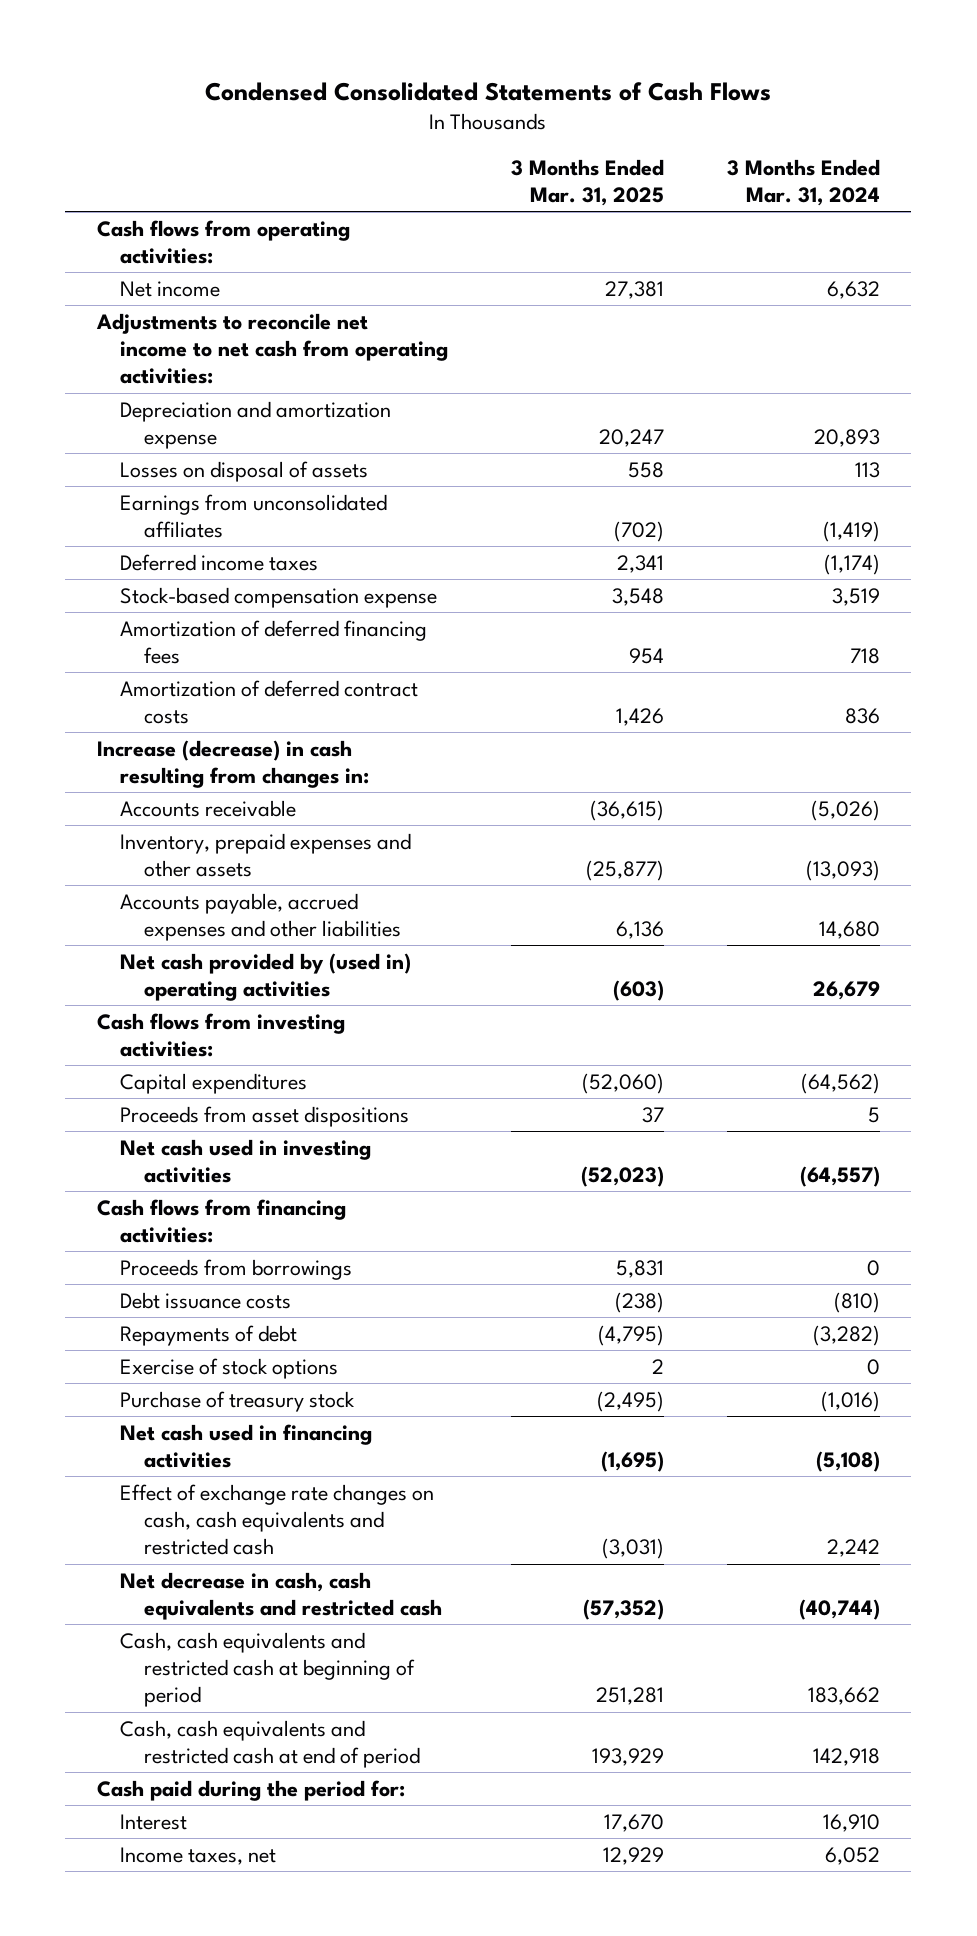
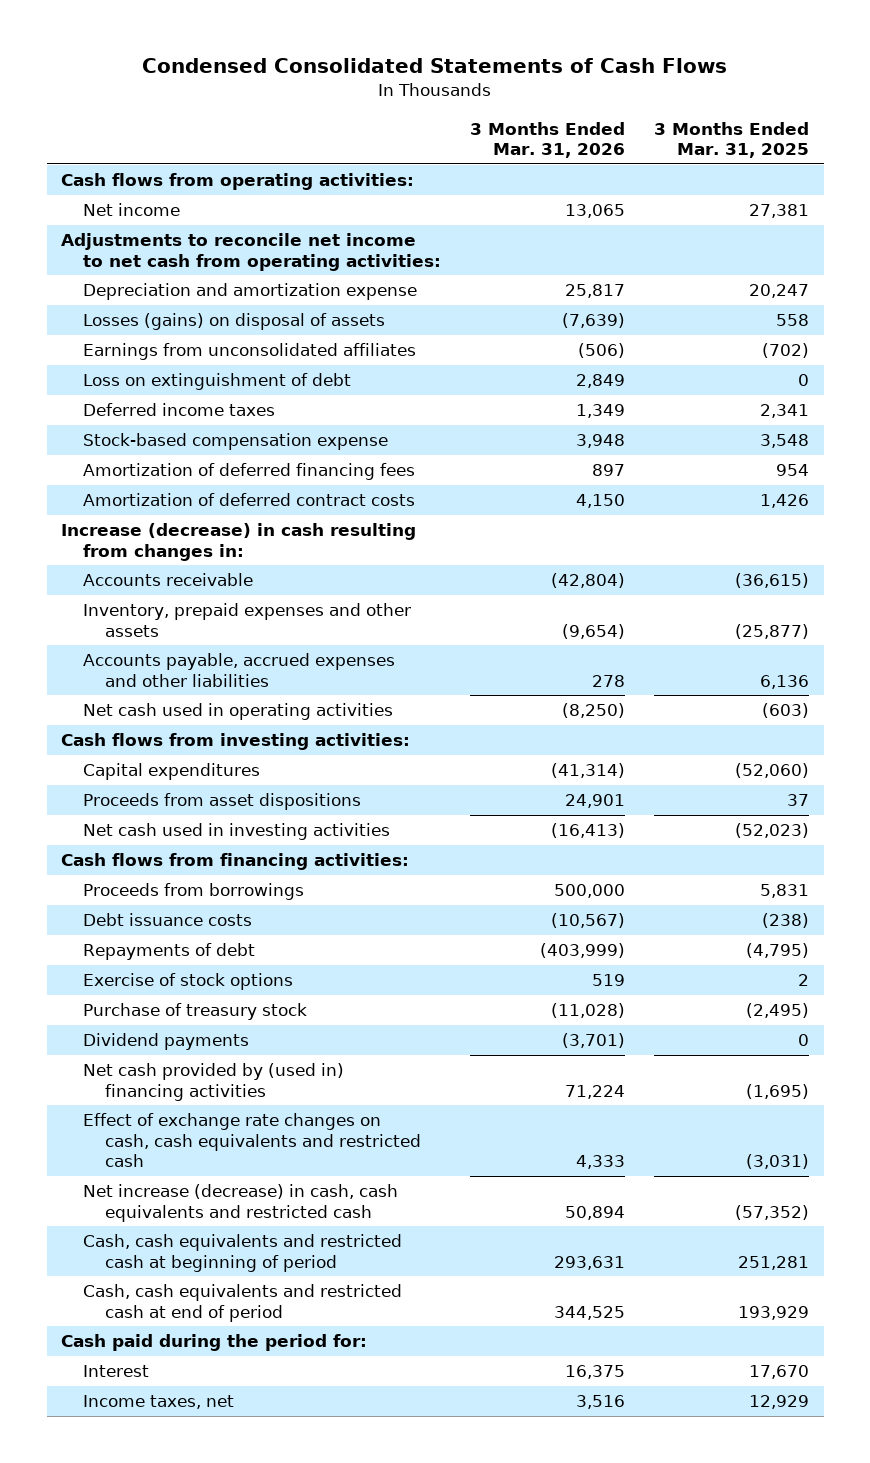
[726,158,880,207] 3 Months Ended Mar. 31, 2024 -> none
none -> [470,121,626,159] 3 Months Ended Mar. 31, 2026
[120,460,369,482] Losses on disposal of assets -> [83,313,386,331] Losses (gains) on disposal of assets
none -> [83,373,352,391] Loss on extinguishment of debt
[120,952,412,1002] Net cash provided by (used in) operating activities -> [83,703,394,721] Net cash used in operating activities
none -> [83,1033,250,1051] Dividend payments
[120,1423,373,1469] Net cash used in financing activities -> [83,1063,345,1101] Net cash provided by (used in) financing activities
[120,1571,442,1621] Net decrease in cash, cash equivalents and restricted cash -> [83,1184,399,1222] Net increase (decrease) in cash, cash equivalents and restricted cash

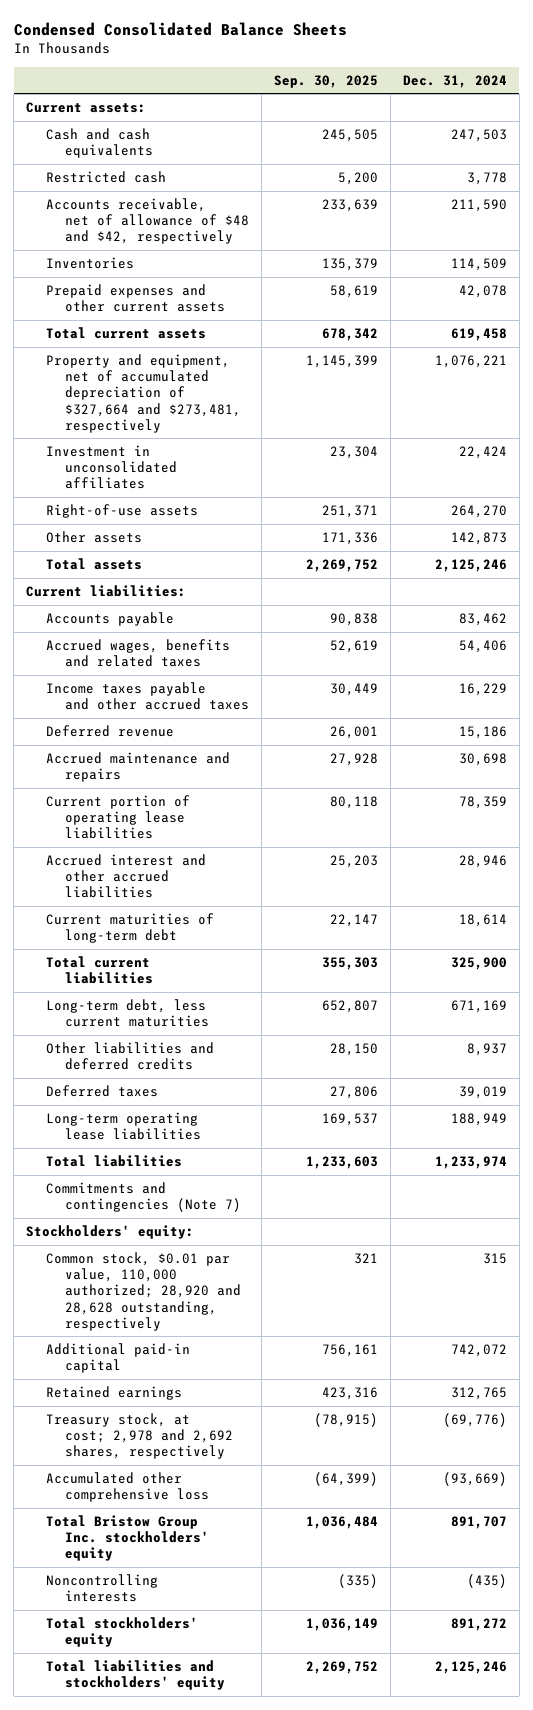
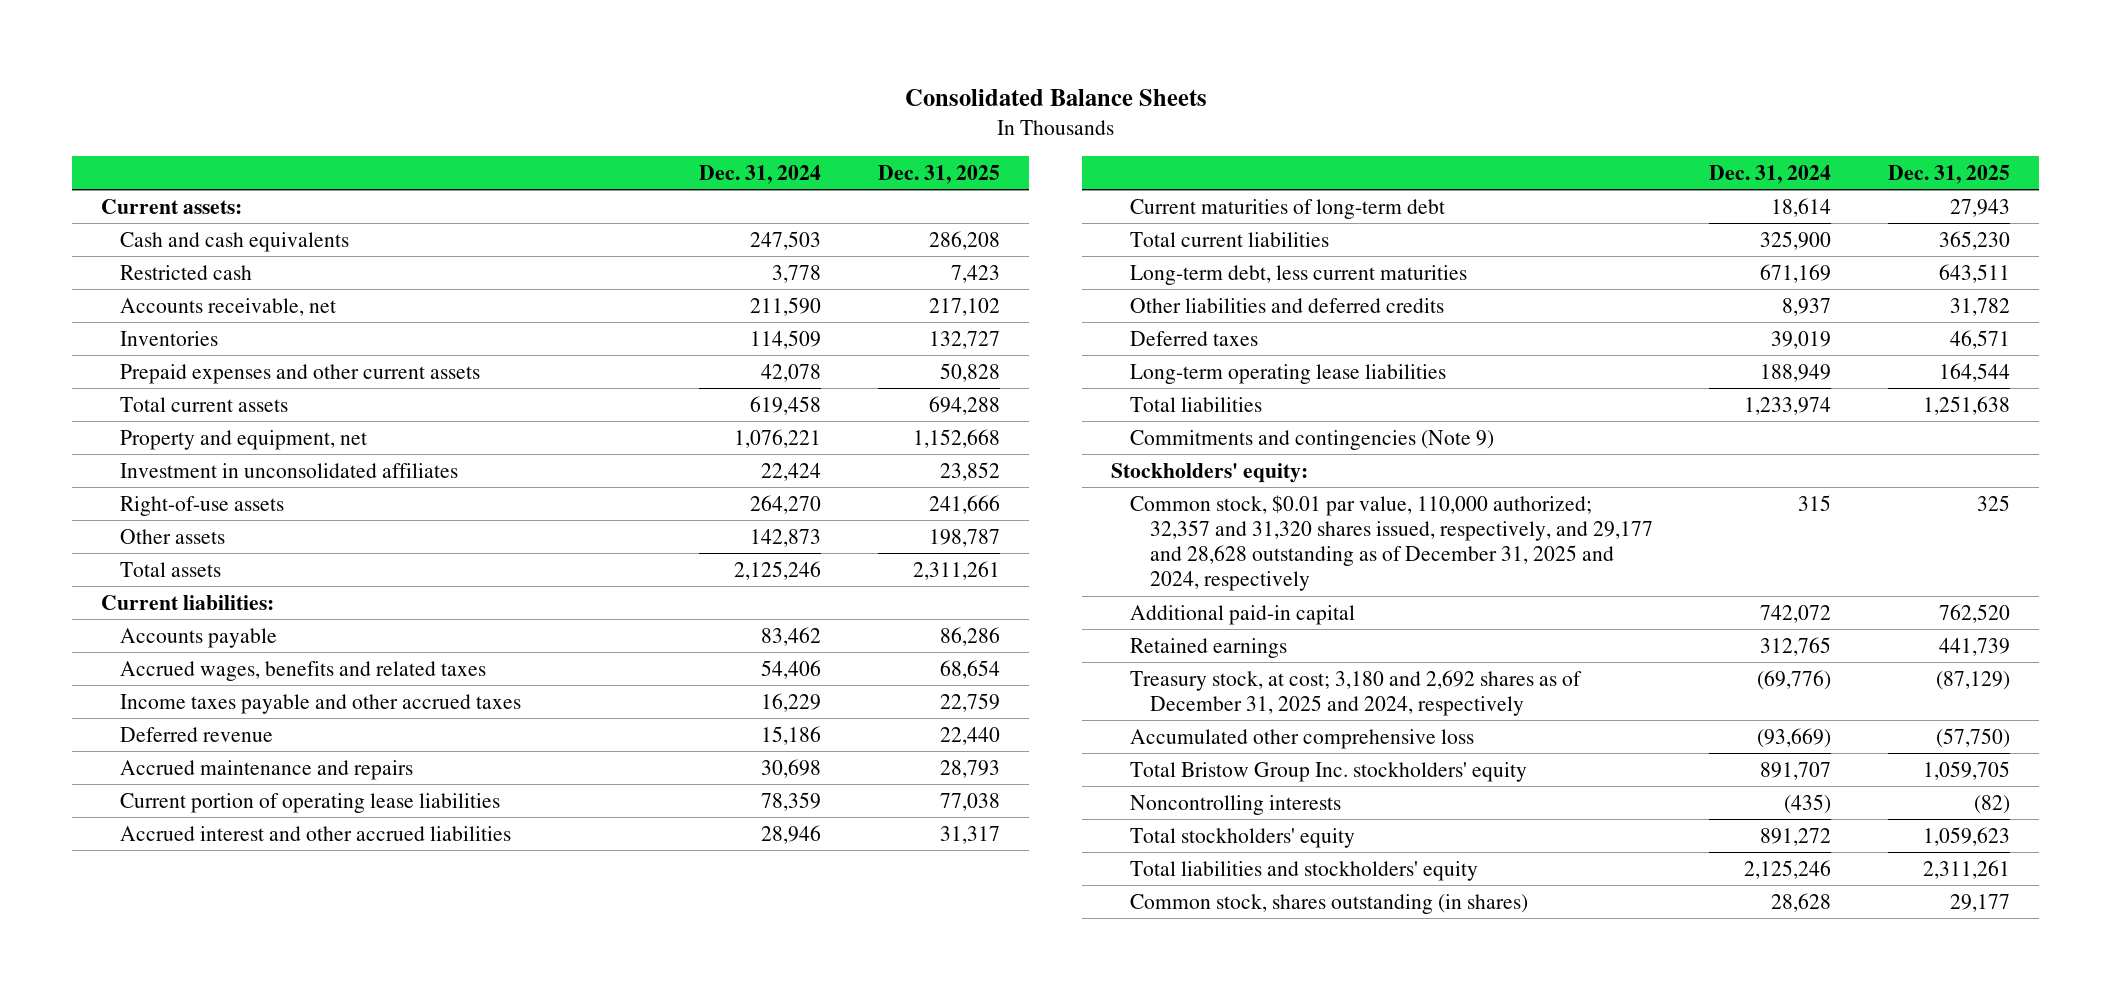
[13,21,347,36] Condensed Consolidated Balance Sheets -> [904,88,1207,106] Consolidated Balance Sheets
[273,74,378,88] Sep. 30, 2025 -> none
none -> [878,164,1001,184] Dec. 31, 2025
[45,198,249,245] Accounts receivable, net of allowance of $48 and $42, respectively -> [120,297,337,316] Accounts receivable, net
[45,354,241,433] Property and equipment, net of accumulated depreciation of $327,664 and $273,481, respectively -> [120,429,368,450] Property and equipment, net
[45,1182,241,1213] Commitments and contingencies (Note 7) -> [1130,429,1495,450] Commitments and contingencies (Note 9)
[45,1252,241,1331] Common stock, $0.01 par value, 110,000 authorized; 28,920 and 28,628 outstanding, respectively -> [1130,494,1653,592] Common stock, $0.01 par value, 110,000 authorized; 32,357 and 31,320 shares issued, respectively, and 29,177 and 28,628 outstanding as of December 31, 2025 and 2024, respectively
[45,1413,233,1460] Treasury stock, at cost; 2,978 and 2,692 shares, respectively -> [1130,669,1583,716] Treasury stock, at cost; 3,180 and 2,692 shares as of December 31, 2025 and 2024, respectively
none -> [1130,893,1529,914] Common stock, shares outstanding (in shares)

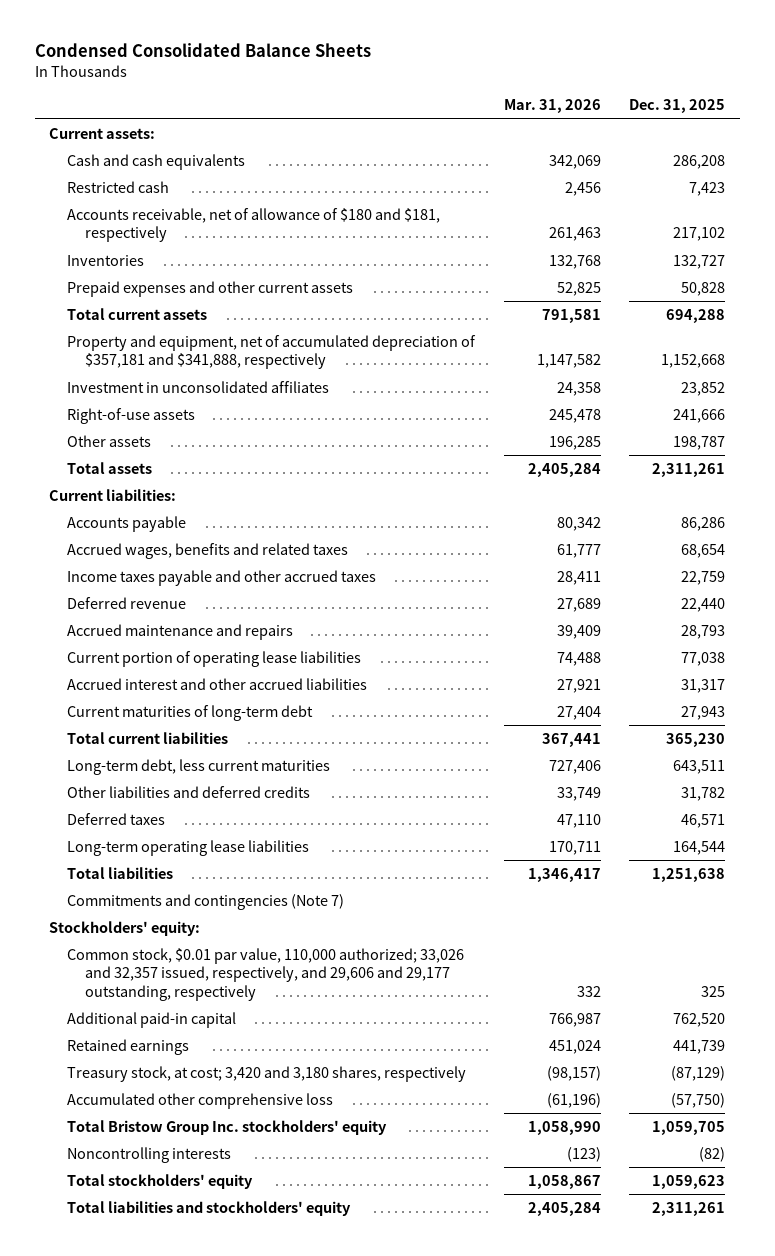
[904,88,1207,106] Consolidated Balance Sheets -> [34,43,371,58] Condensed Consolidated Balance Sheets
[699,164,822,184] Dec. 31, 2024 -> none
none -> [503,99,601,114] Mar. 31, 2026
[120,297,337,316] Accounts receivable, net -> [66,208,440,243] Accounts receivable, net of allowance of $180 and $181, respectively
[120,429,368,450] Property and equipment, net -> [66,335,476,370] Property and equipment, net of accumulated depreciation of $357,181 and $341,888, respectively
[1130,429,1495,450] Commitments and contingencies (Note 9) -> [66,894,344,911] Commitments and contingencies (Note 7)
[1130,494,1653,592] Common stock, $0.01 par value, 110,000 authorized; 32,357 and 31,320 shares issued, respectively, and 29,177 and 28,628 outstanding as of December 31, 2025 and 2024, respectively -> [66,948,464,1001] Common stock, $0.01 par value, 110,000 authorized; 33,026 and 32,357 issued, respectively, and 29,606 and 29,177 outstanding, respectively
[1130,669,1583,716] Treasury stock, at cost; 3,180 and 2,692 shares as of December 31, 2025 and 2024, respectively -> [66,1066,466,1083] Treasury stock, at cost; 3,420 and 3,180 shares, respectively
[1130,893,1529,914] Common stock, shares outstanding (in shares) -> none

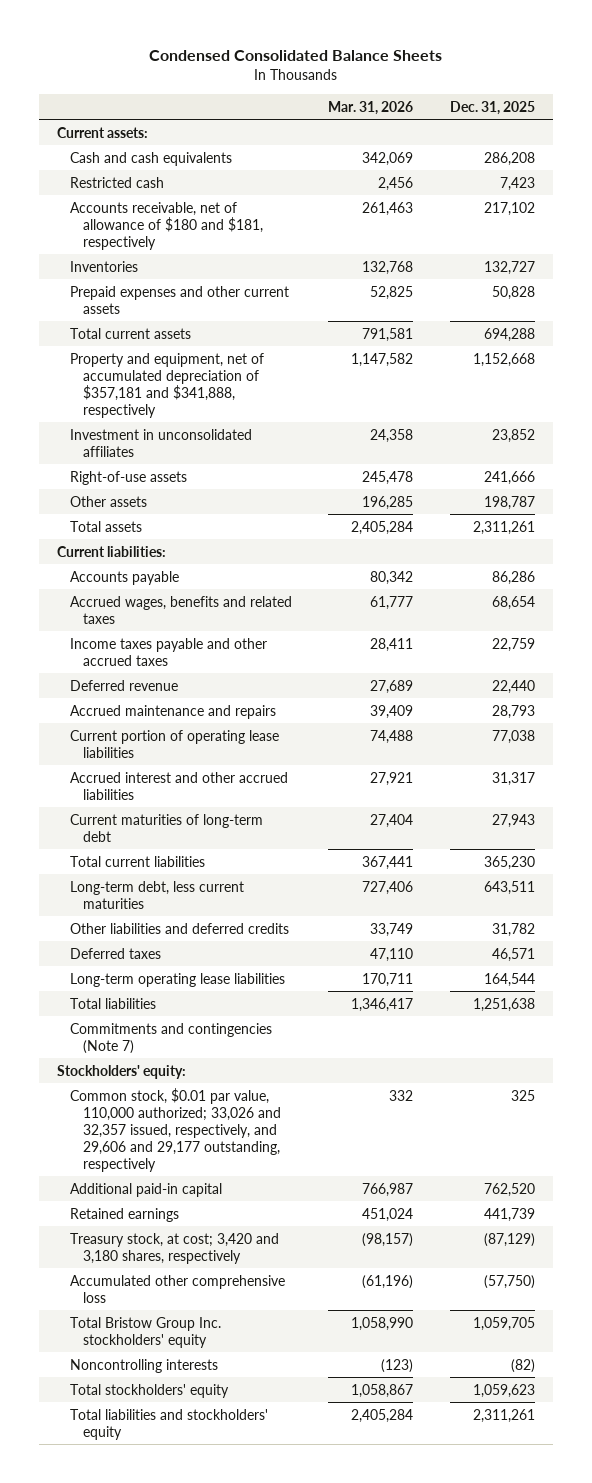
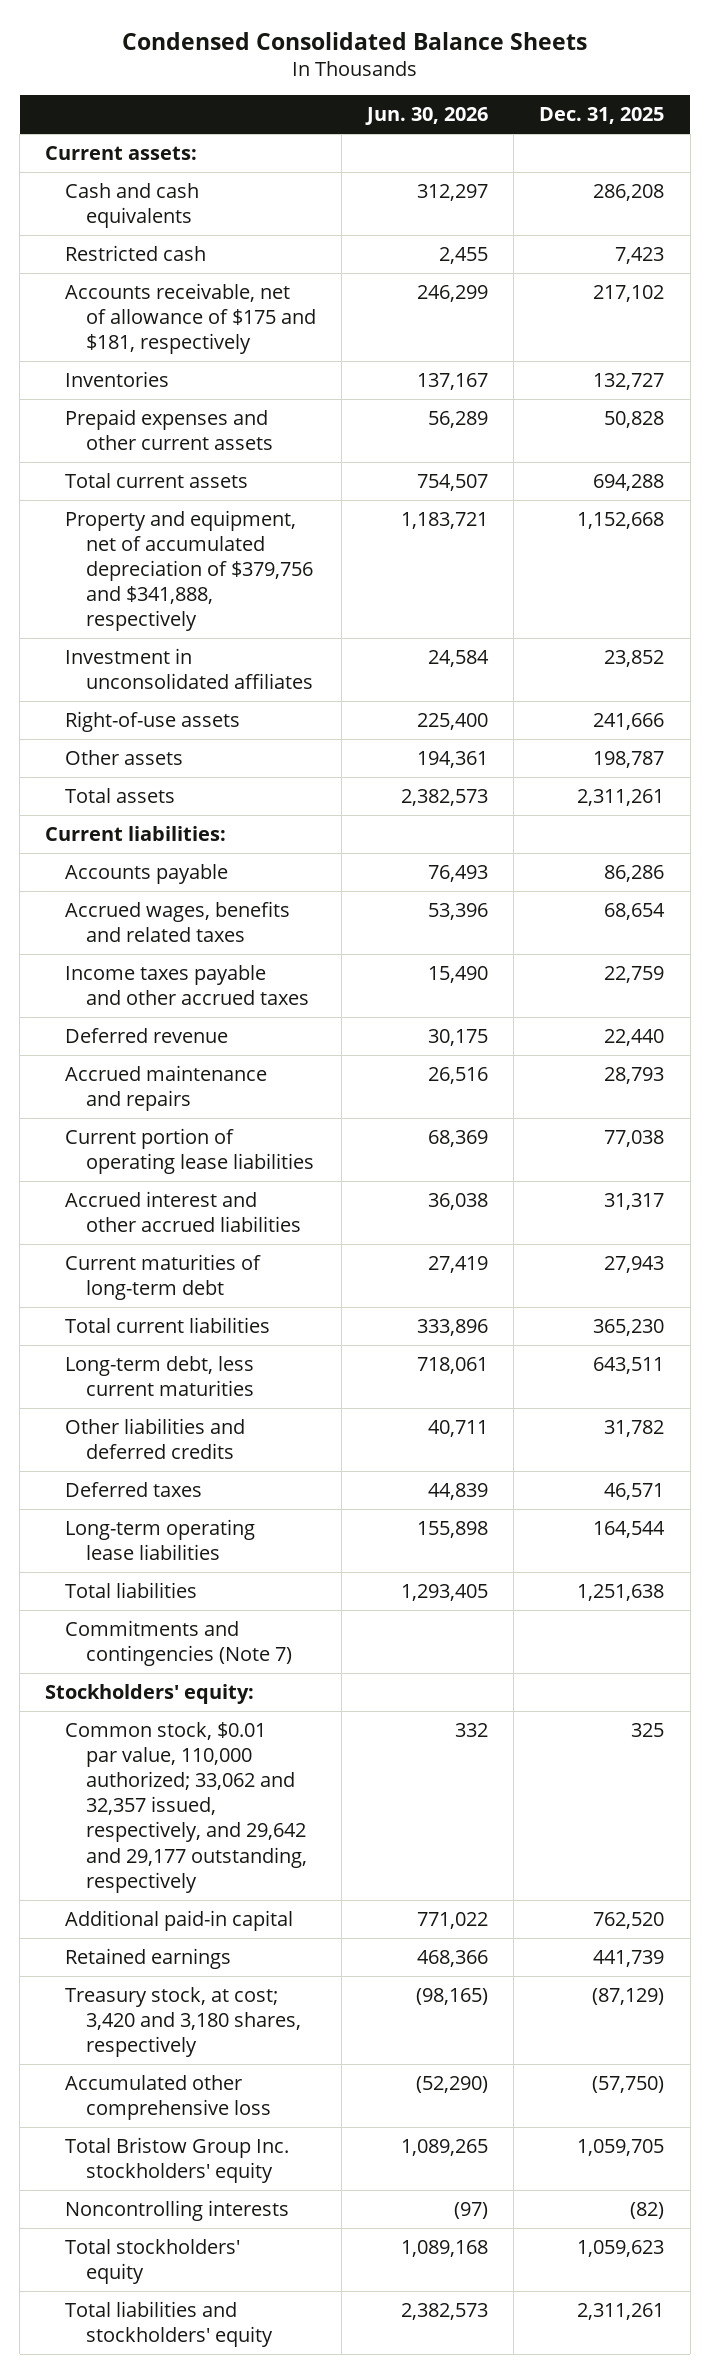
[328,100,414,115] Mar. 31, 2026 -> none
none -> [364,107,488,126] Jun. 30, 2026
[69,201,263,250] Accounts receivable, net of allowance of $180 and $181, respectively -> [65,282,316,355] Accounts receivable, net of allowance of $175 and $181, respectively
[69,352,264,418] Property and equipment, net of accumulated depreciation of $357,181 and $341,888, respectively -> [65,509,313,632] Property and equipment, net of accumulated depreciation of $379,756 and $341,888, respectively
[69,1087,281,1172] Common stock, $0.01 par value, 110,000 authorized; 33,026 and 32,357 issued, respectively, and 29,606 and 29,177 outstanding, respectively -> [65,1721,307,1893] Common stock, $0.01 par value, 110,000 authorized; 33,062 and 32,357 issued, respectively, and 29,642 and 29,177 outstanding, respectively

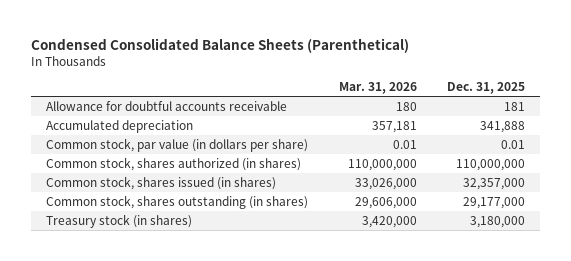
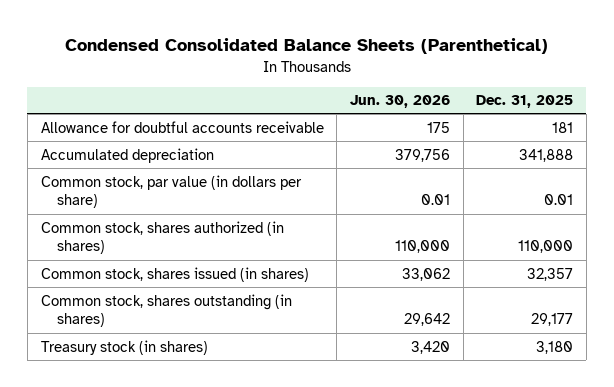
[338,82,417,95] Mar. 31, 2026 -> none
none -> [349,95,450,109] Jun. 30, 2026
[455,158,525,171] 110,000,000 -> [518,240,574,254] 110,000
[462,177,525,190] 32,357,000 -> [527,267,574,281] 32,357
[462,196,525,209] 29,177,000 -> [531,313,574,327] 29,177
[469,215,525,228] 3,180,000 -> [536,340,574,354] 3,180

